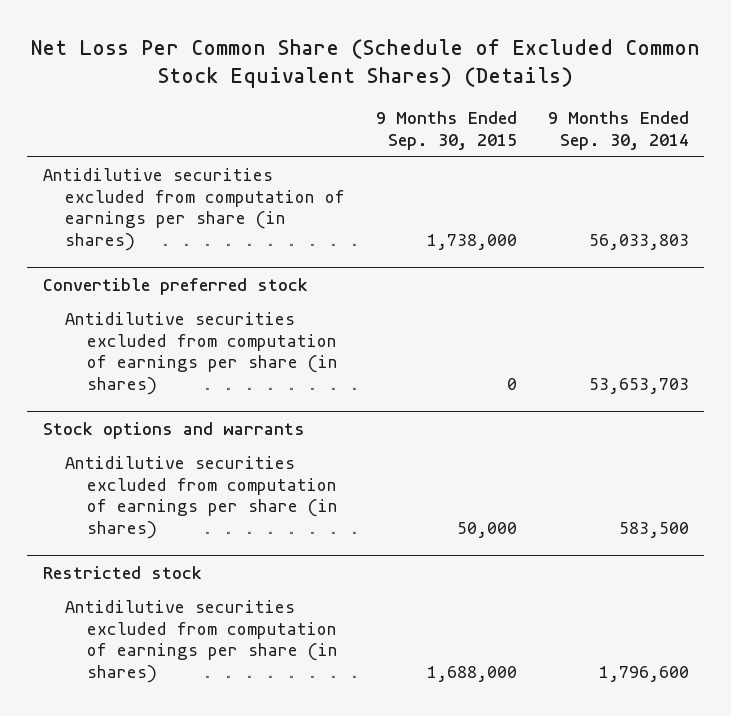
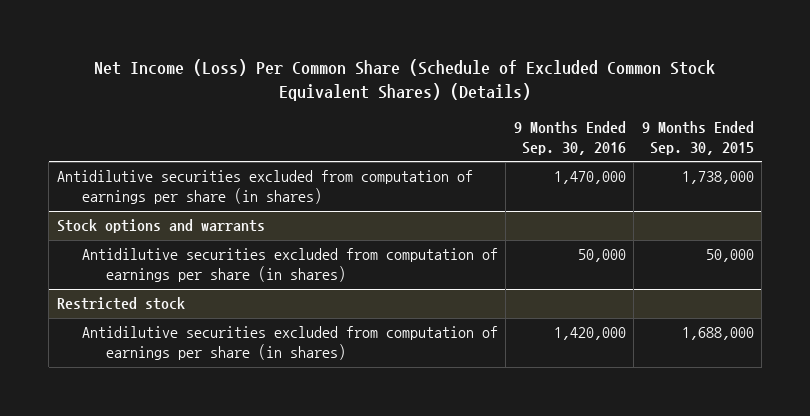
[30,39,700,89] Net Loss Per Common Share (Schedule of Excluded Common Stock Equivalent Shares) (Details) -> [94,58,716,102] Net Income (Loss) Per Common Share (Schedule of Excluded Common Stock Equivalent Shares) (Details)
[547,111,689,150] 9 Months Ended Sep. 30, 2014 -> none
none -> [513,121,626,155] 9 Months Ended Sep. 30, 2016
[42,277,308,295] Convertible preferred stock -> none
[64,312,338,395] Antidilutive securities excluded from computation of earnings per share (in shares) -> none

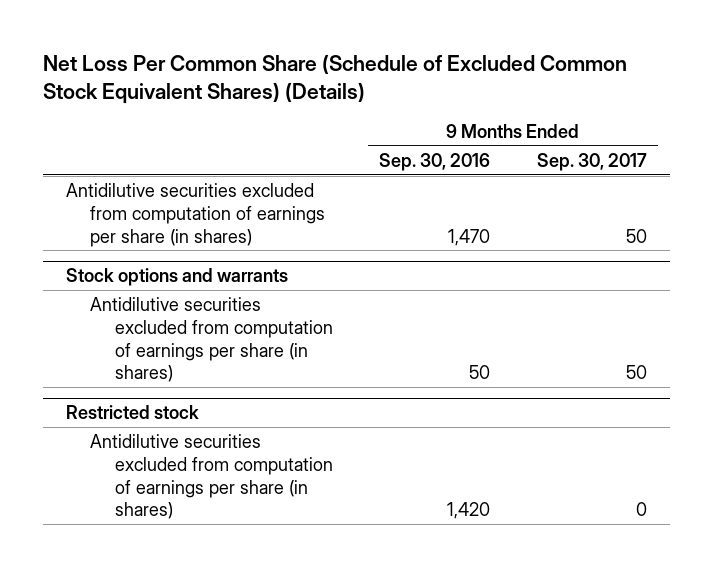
[94,58,716,102] Net Income (Loss) Per Common Share (Schedule of Excluded Common Stock Equivalent Shares) (Details) -> [42,53,627,104] Net Loss Per Common Share (Schedule of Excluded Common Stock Equivalent Shares) (Details)
[641,121,754,155] 9 Months Ended Sep. 30, 2015 -> none
none -> [536,152,647,171] Sep. 30, 2017
[553,171,626,185] 1,470,000 -> [448,228,491,246] 1,470
[577,249,626,263] 50,000 -> [469,365,491,380] 50
[553,327,626,341] 1,420,000 -> [447,502,491,520] 1,420

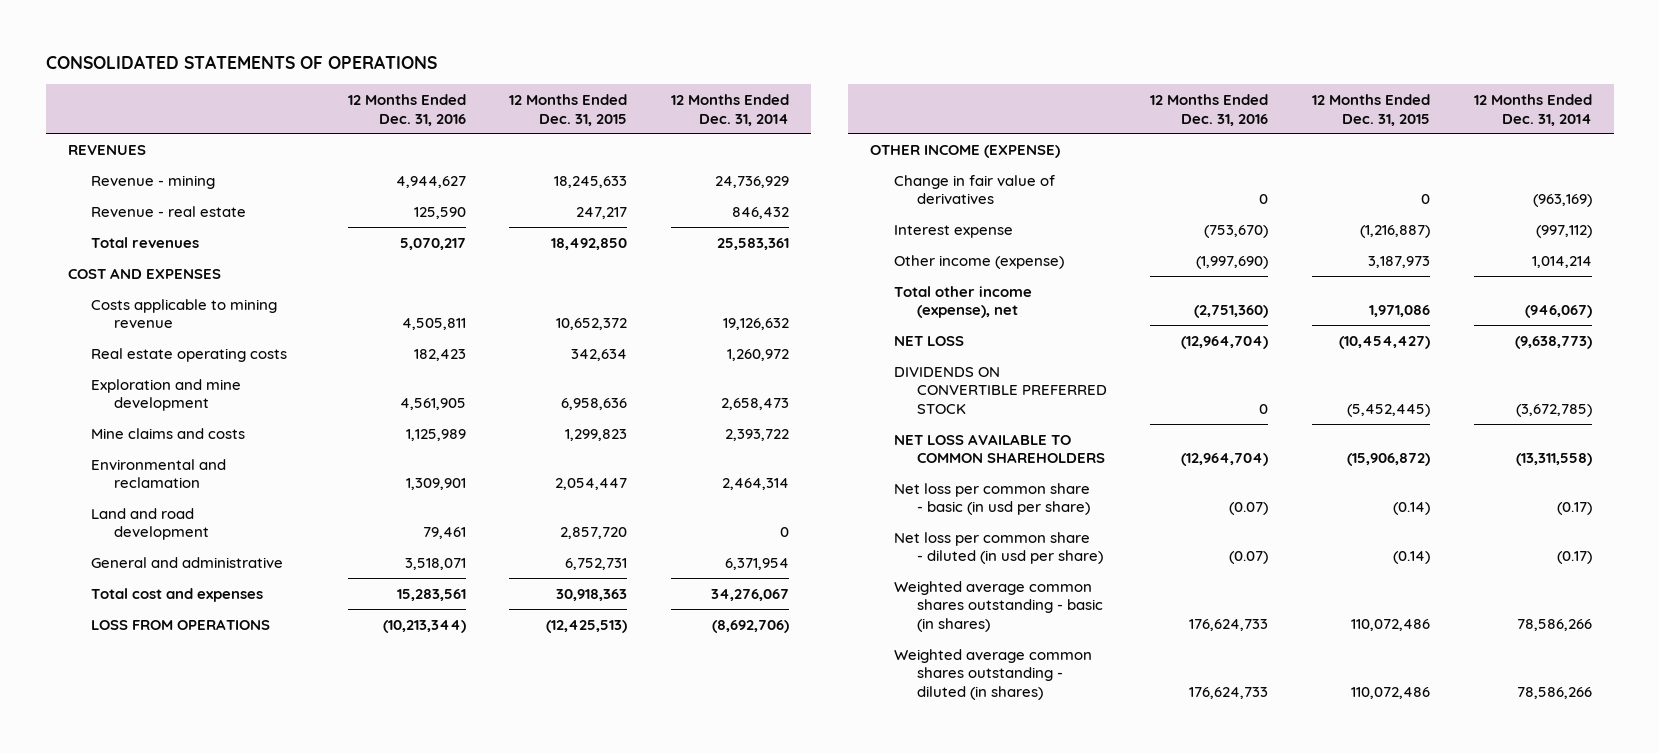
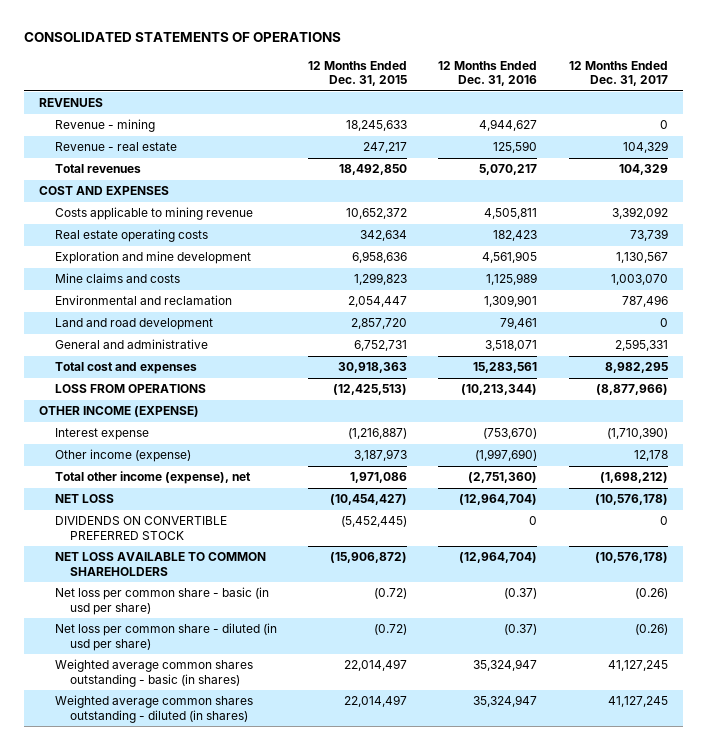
[671,93,790,126] 12 Months Ended Dec. 31, 2014 -> none
none -> [568,60,668,86] 12 Months Ended Dec. 31, 2017
[893,174,1055,205] Change in fair value of derivatives -> none
[1229,502,1269,516] (0.07) -> [504,588,538,600] (0.37)
[1393,502,1431,516] (0.14) -> [373,588,407,600] (0.72)
[1229,551,1269,565] (0.07) -> [504,624,538,636] (0.37)
[1393,551,1431,565] (0.14) -> [373,624,407,636] (0.72)
[1189,619,1269,632] 176,624,733 -> [473,659,538,672] 35,324,947
[1351,619,1431,632] 110,072,486 -> [343,659,407,672] 22,014,497
[1189,687,1269,700] 176,624,733 -> [473,695,538,708] 35,324,947
[1351,687,1431,700] 110,072,486 -> [343,695,407,708] 22,014,497

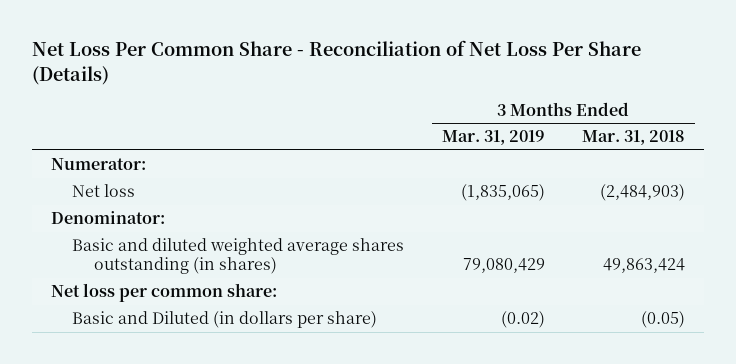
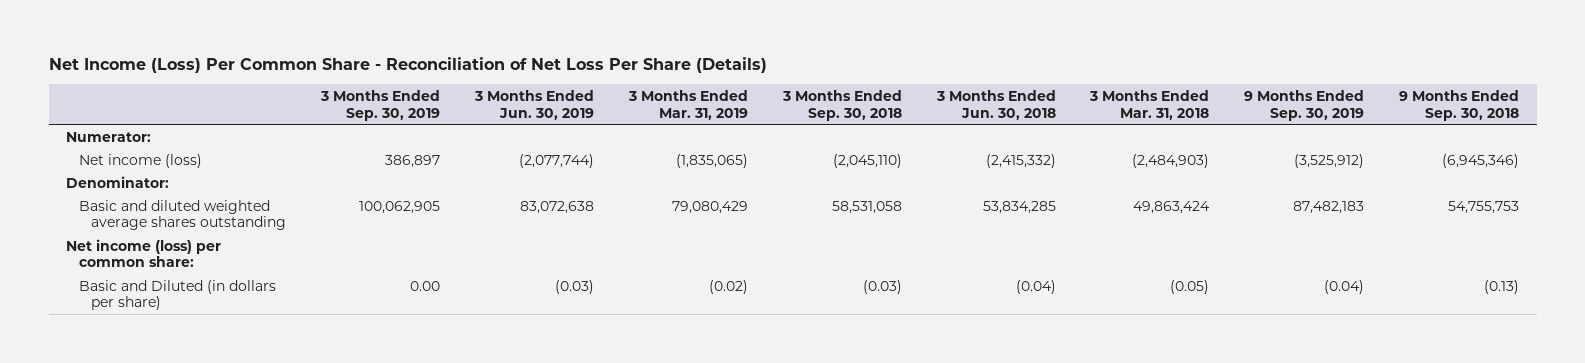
[31,40,641,85] Net Loss Per Common Share - Reconciliation of Net Loss Per Share (Details) -> [48,57,767,74] Net Income (Loss) Per Common Share - Reconciliation of Net Loss Per Share (Details)
none -> [319,89,440,121] 3 Months Ended Sep. 30, 2019
none -> [473,89,594,120] 3 Months Ended Jun. 30, 2019
none -> [781,89,902,121] 3 Months Ended Sep. 30, 2018
none -> [935,89,1056,120] 3 Months Ended Jun. 30, 2018
none -> [1244,89,1365,121] 9 Months Ended Sep. 30, 2019
none -> [1399,89,1520,121] 9 Months Ended Sep. 30, 2018
[72,184,136,198] Net loss -> [78,153,202,168] Net income (loss)
[72,238,405,275] Basic and diluted weighted average shares outstanding (in shares) -> [78,199,287,231] Basic and diluted weighted average shares outstanding
[50,283,277,303] Net loss per common share: -> [66,238,222,268] Net income (loss) per common share:

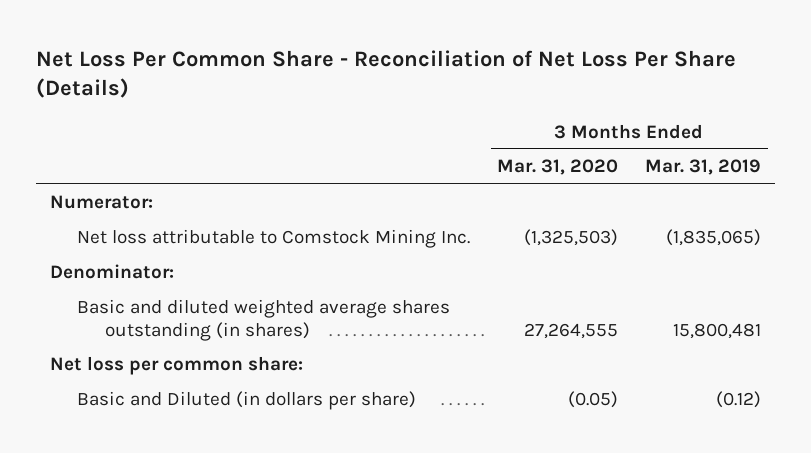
[48,57,767,74] Net Income (Loss) Per Common Share - Reconciliation of Net Loss Per Share (Details) -> [35,49,736,99] Net Loss Per Common Share - Reconciliation of Net Loss Per Share (Details)
[319,89,440,121] 3 Months Ended Sep. 30, 2019 -> none
[473,89,594,120] 3 Months Ended Jun. 30, 2019 -> none
[781,89,902,121] 3 Months Ended Sep. 30, 2018 -> none
[935,89,1056,120] 3 Months Ended Jun. 30, 2018 -> none
[1089,89,1210,120] 3 Months Ended Mar. 31, 2018 -> none
[1244,89,1365,121] 9 Months Ended Sep. 30, 2019 -> none
[1399,89,1520,121] 9 Months Ended Sep. 30, 2018 -> none
none -> [497,159,619,176] Mar. 31, 2020
[78,153,202,168] Net income (loss) -> [77,229,471,249] Net loss attributable to Comstock Mining Inc.
[78,199,287,231] Basic and diluted weighted average shares outstanding -> [77,299,451,342] Basic and diluted weighted average shares outstanding (in shares)
[671,200,748,214] 79,080,429 -> [673,323,762,340] 15,800,481
[66,238,222,268] Net income (loss) per common share: -> [49,356,303,376] Net loss per common share:
[708,279,748,294] (0.02) -> [716,391,762,409] (0.12)

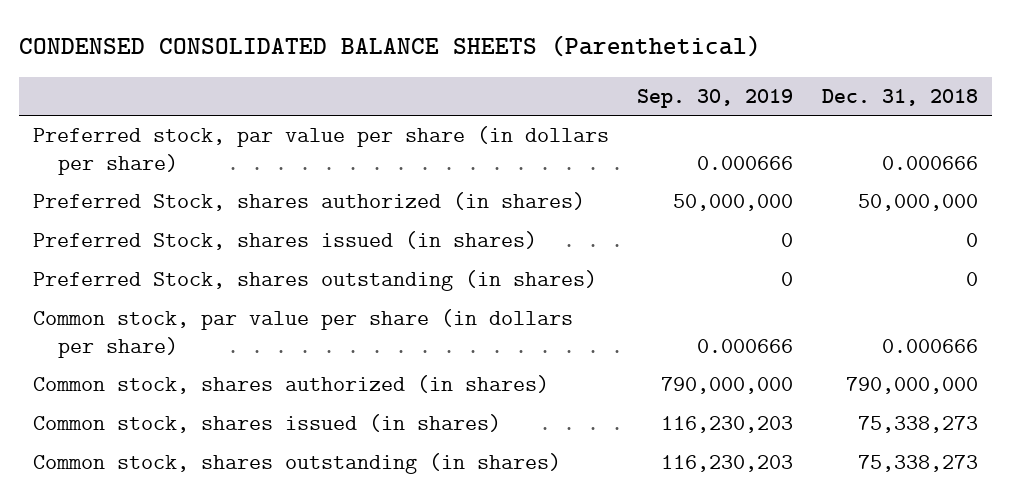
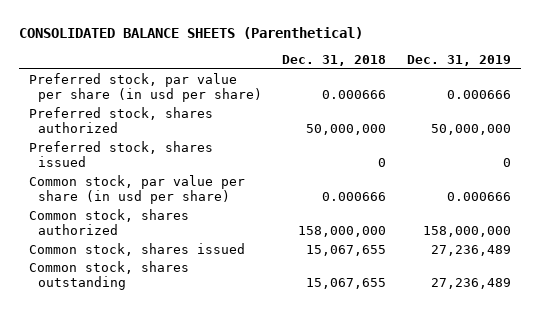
[18,35,761,58] CONDENSED CONSOLIDATED BALANCE SHEETS (Parenthetical) -> [18,27,363,40] CONSOLIDATED BALANCE SHEETS (Parenthetical)
[637,88,794,108] Sep. 30, 2019 -> none
none -> [406,55,511,67] Dec. 31, 2019
[32,270,597,292] Preferred Stock, shares outstanding (in shares) -> none
[32,126,609,175] Preferred stock, par value per share (in dollars per share) -> [29,72,262,102] Preferred stock, par value per share (in usd per share)
[32,192,585,212] Preferred Stock, shares authorized (in shares) -> [29,106,214,133] Preferred stock, shares authorized
[32,231,537,251] Preferred Stock, shares issued (in shares) -> [29,140,214,167] Preferred stock, shares issued
[32,309,573,358] Common stock, par value per share (in dollars per share) -> [29,174,246,204] Common stock, par value per share (in usd per share)
[32,375,549,395] Common stock, shares authorized (in shares) -> [29,208,190,235] Common stock, shares authorized
[845,377,978,395] 790,000,000 -> [298,225,387,237] 158,000,000
[32,414,501,434] Common stock, shares issued (in shares) -> [29,242,246,256] Common stock, shares issued
[857,416,978,434] 75,338,273 -> [306,244,387,256] 15,067,655
[32,453,561,475] Common stock, shares outstanding (in shares) -> [29,260,190,290] Common stock, shares outstanding
[857,455,978,473] 75,338,273 -> [306,277,387,289] 15,067,655

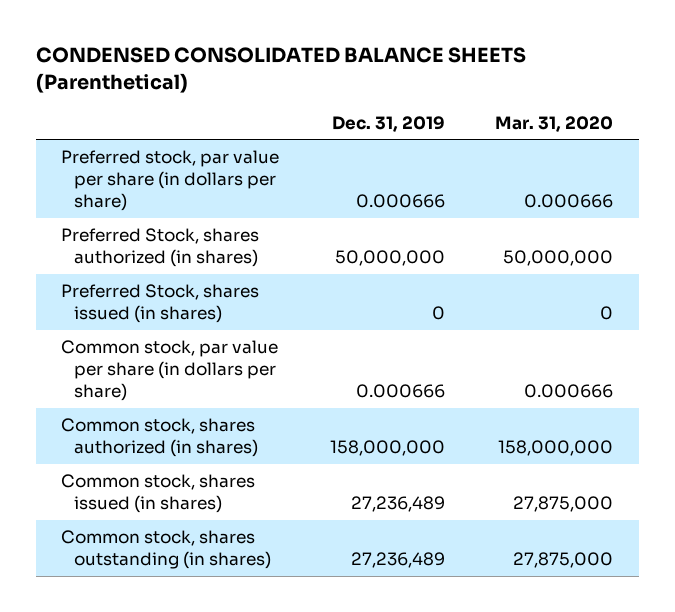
[18,27,363,40] CONSOLIDATED BALANCE SHEETS (Parenthetical) -> [35,47,526,93] CONDENSED CONSOLIDATED BALANCE SHEETS (Parenthetical)
[282,55,387,67] Dec. 31, 2018 -> none
none -> [495,115,614,132] Mar. 31, 2020
[29,72,262,102] Preferred stock, par value per share (in usd per share) -> [61,150,280,212] Preferred stock, par value per share (in dollars per share)
[29,106,214,133] Preferred stock, shares authorized -> [61,228,260,268] Preferred Stock, shares authorized (in shares)
[29,140,214,167] Preferred stock, shares issued -> [61,284,260,324] Preferred Stock, shares issued (in shares)
[29,174,246,204] Common stock, par value per share (in usd per share) -> [61,340,279,402] Common stock, par value per share (in dollars per share)
[29,208,190,235] Common stock, shares authorized -> [61,418,259,458] Common stock, shares authorized (in shares)
[29,242,246,256] Common stock, shares issued -> [61,474,256,514] Common stock, shares issued (in shares)
[29,260,190,290] Common stock, shares outstanding -> [61,530,272,570] Common stock, shares outstanding (in shares)

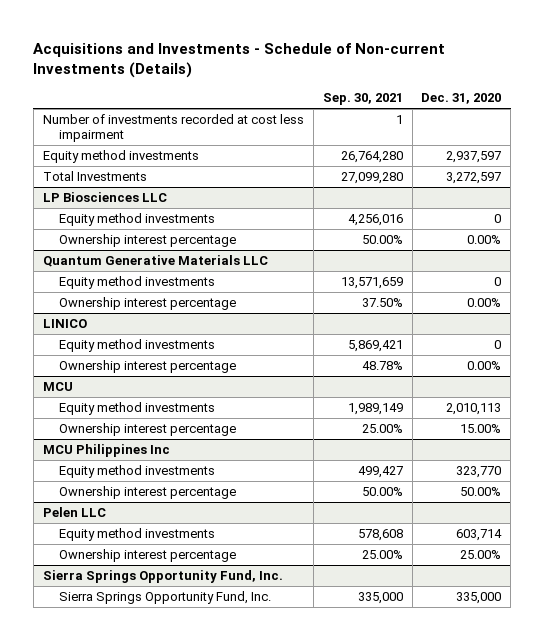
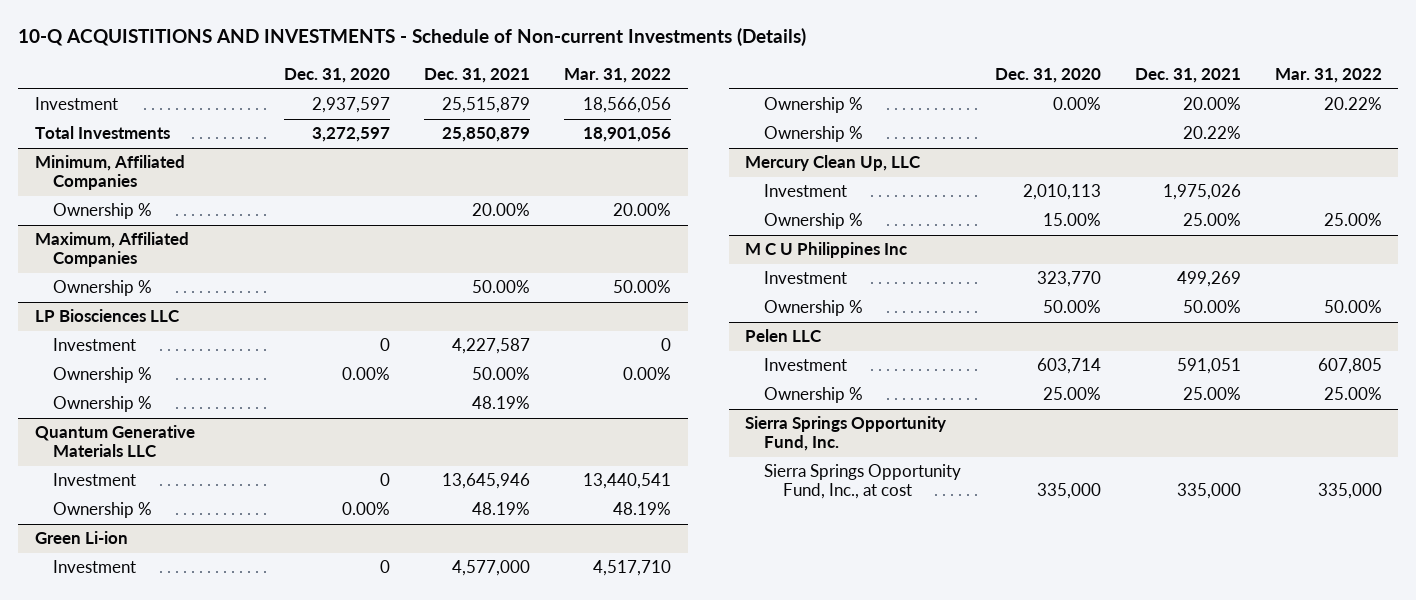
[33,42,446,79] Acquisitions and Investments - Schedule of Non-current Investments (Details) -> [17,28,806,47] 10-Q ACQUISTITIONS AND INVESTMENTS - Schedule of Non-current Investments (Details)
[322,93,403,106] Sep. 30, 2021 -> none
none -> [423,68,530,84] Dec. 31, 2021
none -> [563,68,671,84] Mar. 31, 2022
[42,114,304,143] Number of investments recorded at cost less impairment -> none
[42,150,199,164] Equity method investments -> [34,97,118,111] Investment
none -> [34,155,185,191] Minimum, Affiliated Companies
none -> [53,203,153,220] Ownership %
none -> [34,232,189,268] Maximum, Affiliated Companies
none -> [53,280,153,297] Ownership %
[59,213,216,227] Equity method investments -> [53,338,137,352] Investment
[59,234,237,248] Ownership interest percentage -> [53,367,153,384] Ownership %
none -> [53,396,153,413] Ownership %
[42,319,87,329] LINICO -> none
[59,276,216,290] Equity method investments -> [53,473,137,487] Investment
[59,297,237,311] Ownership interest percentage -> [53,502,153,519] Ownership %
none -> [34,531,128,545] Green Li-ion
[59,339,216,353] Equity method investments -> [53,560,137,574] Investment
[59,360,237,374] Ownership interest percentage -> [764,97,864,114] Ownership %
none -> [764,126,864,143] Ownership %
[42,382,73,392] MCU -> [745,155,922,172] Mercury Clean Up, LLC
[59,402,216,416] Equity method investments -> [764,184,848,198] Investment
[59,423,237,437] Ownership interest percentage -> [764,213,864,230] Ownership %
[42,444,170,458] MCU Philippines Inc -> [745,242,908,259] M C U Philippines Inc
[59,465,216,479] Equity method investments -> [764,271,848,285] Investment
[59,486,237,500] Ownership interest percentage -> [764,300,864,317] Ownership %
[59,528,216,542] Equity method investments -> [764,358,848,372] Investment
[59,549,237,563] Ownership interest percentage -> [764,387,864,404] Ownership %
[59,591,272,605] Sierra Springs Opportunity Fund, Inc. -> [764,464,962,500] Sierra Springs Opportunity Fund, Inc., at cost

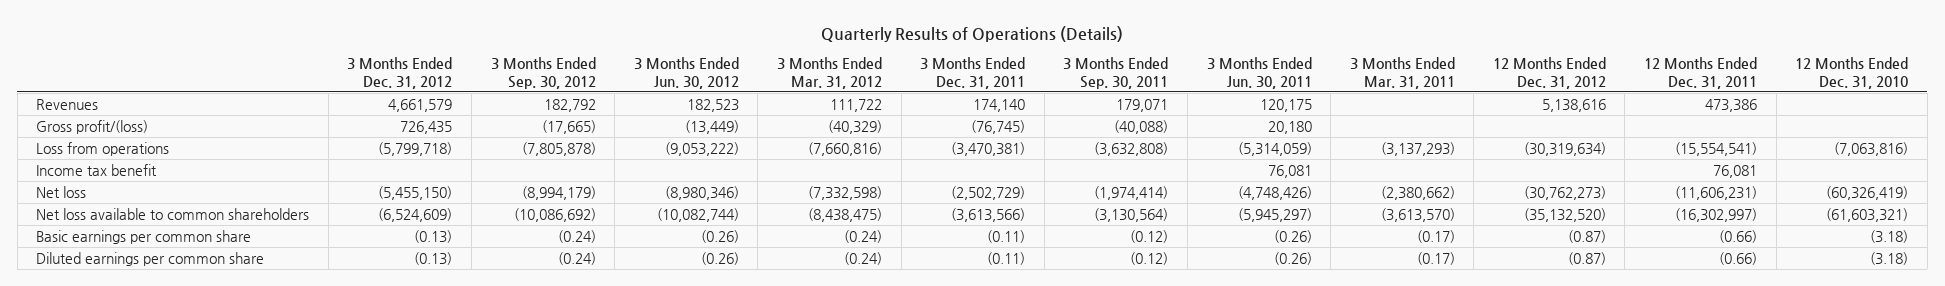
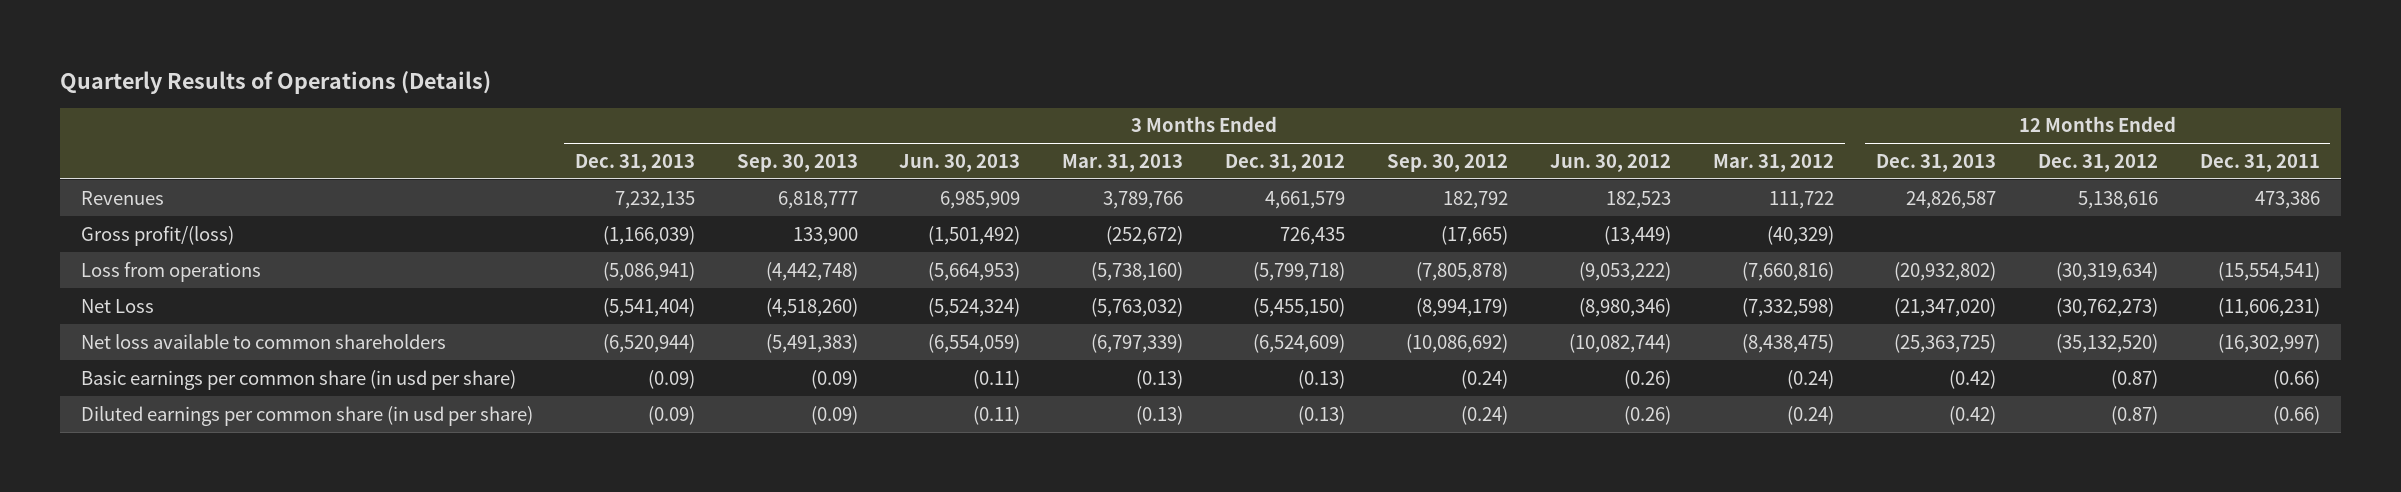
[920,57,1026,89] 3 Months Ended Dec. 31, 2011 -> none
[1063,57,1169,89] 3 Months Ended Sep. 30, 2011 -> none
[1206,57,1312,89] 3 Months Ended Jun. 30, 2011 -> none
[1349,57,1455,89] 3 Months Ended Mar. 31, 2011 -> none
[1795,57,1909,89] 12 Months Ended Dec. 31, 2010 -> none
none -> [574,153,695,172] Dec. 31, 2013
none -> [736,153,858,172] Sep. 30, 2013
none -> [899,153,1021,172] Jun. 30, 2013
none -> [1062,153,1184,172] Mar. 31, 2013
none -> [1875,153,1996,172] Dec. 31, 2013
[36,163,158,176] Income tax benefit -> none
[36,185,87,198] Net loss -> [80,298,154,313] Net Loss
[36,229,252,244] Basic earnings per common share -> [80,369,516,390] Basic earnings per common share (in usd per share)
[36,251,265,266] Diluted earnings per common share -> [80,405,533,426] Diluted earnings per common share (in usd per share)

